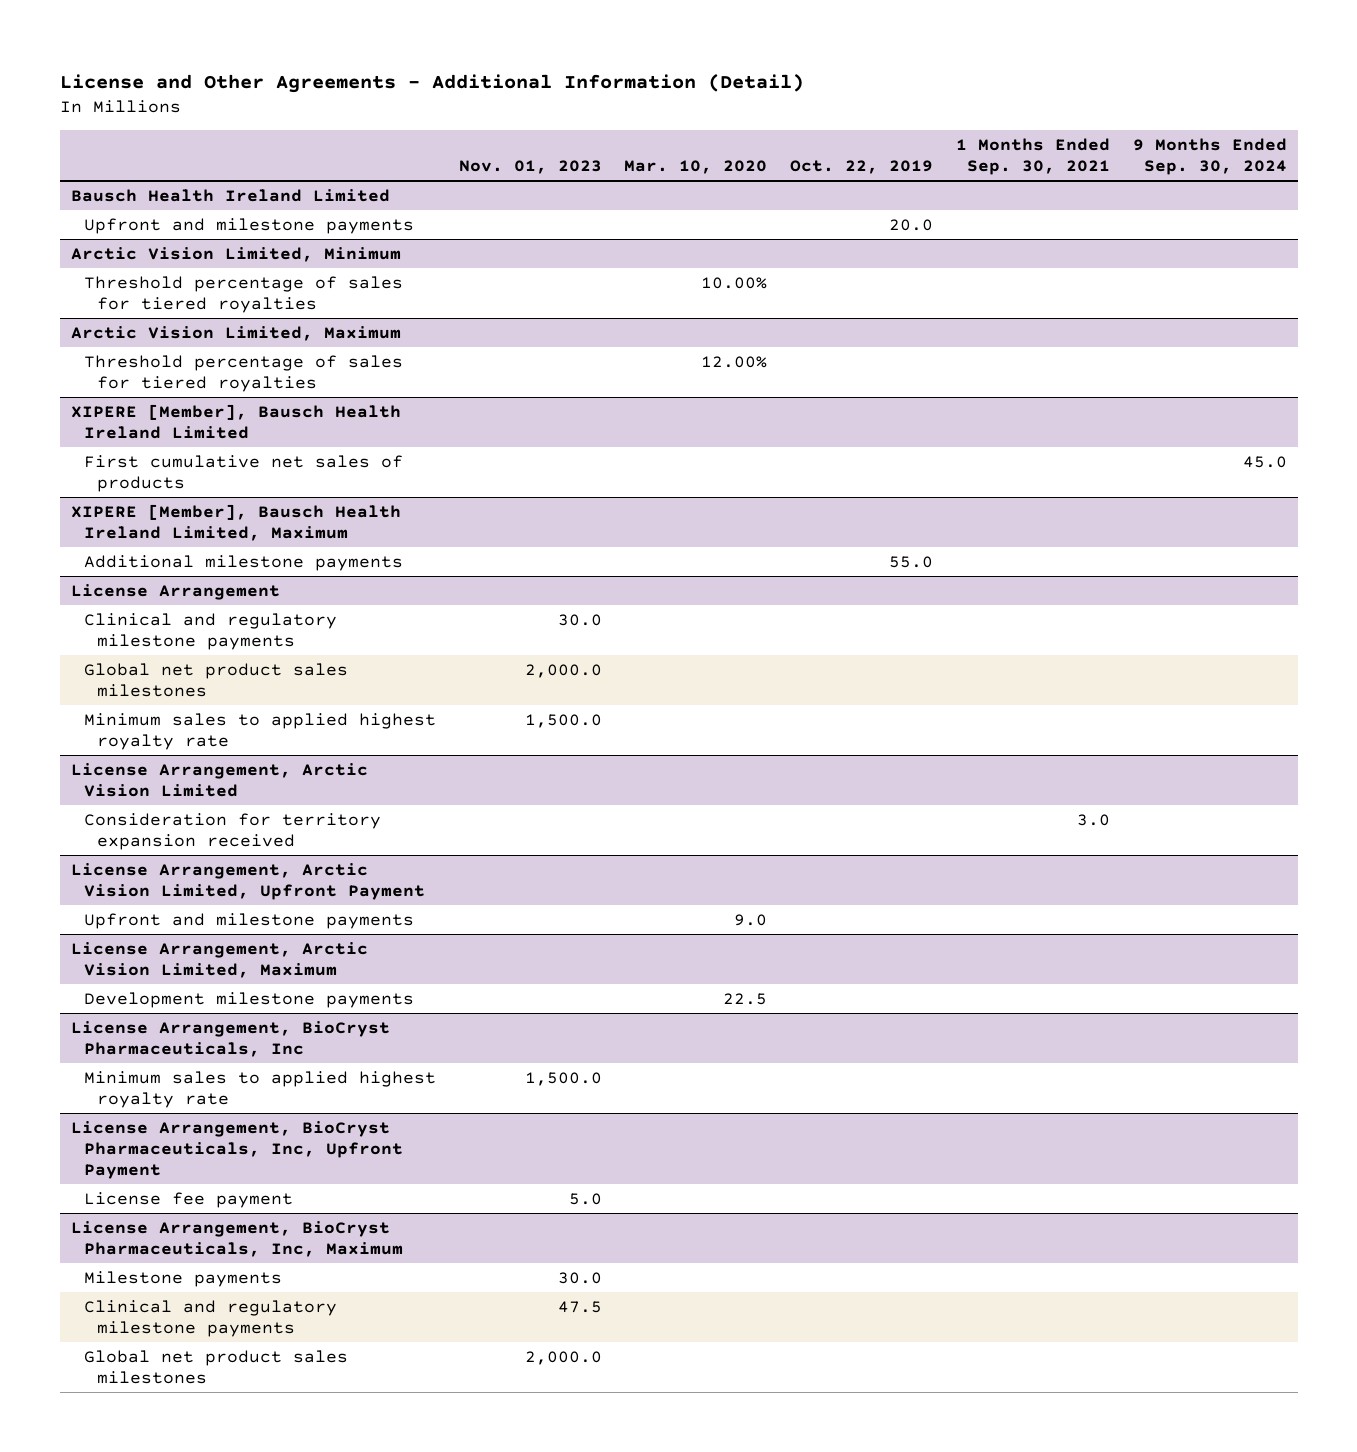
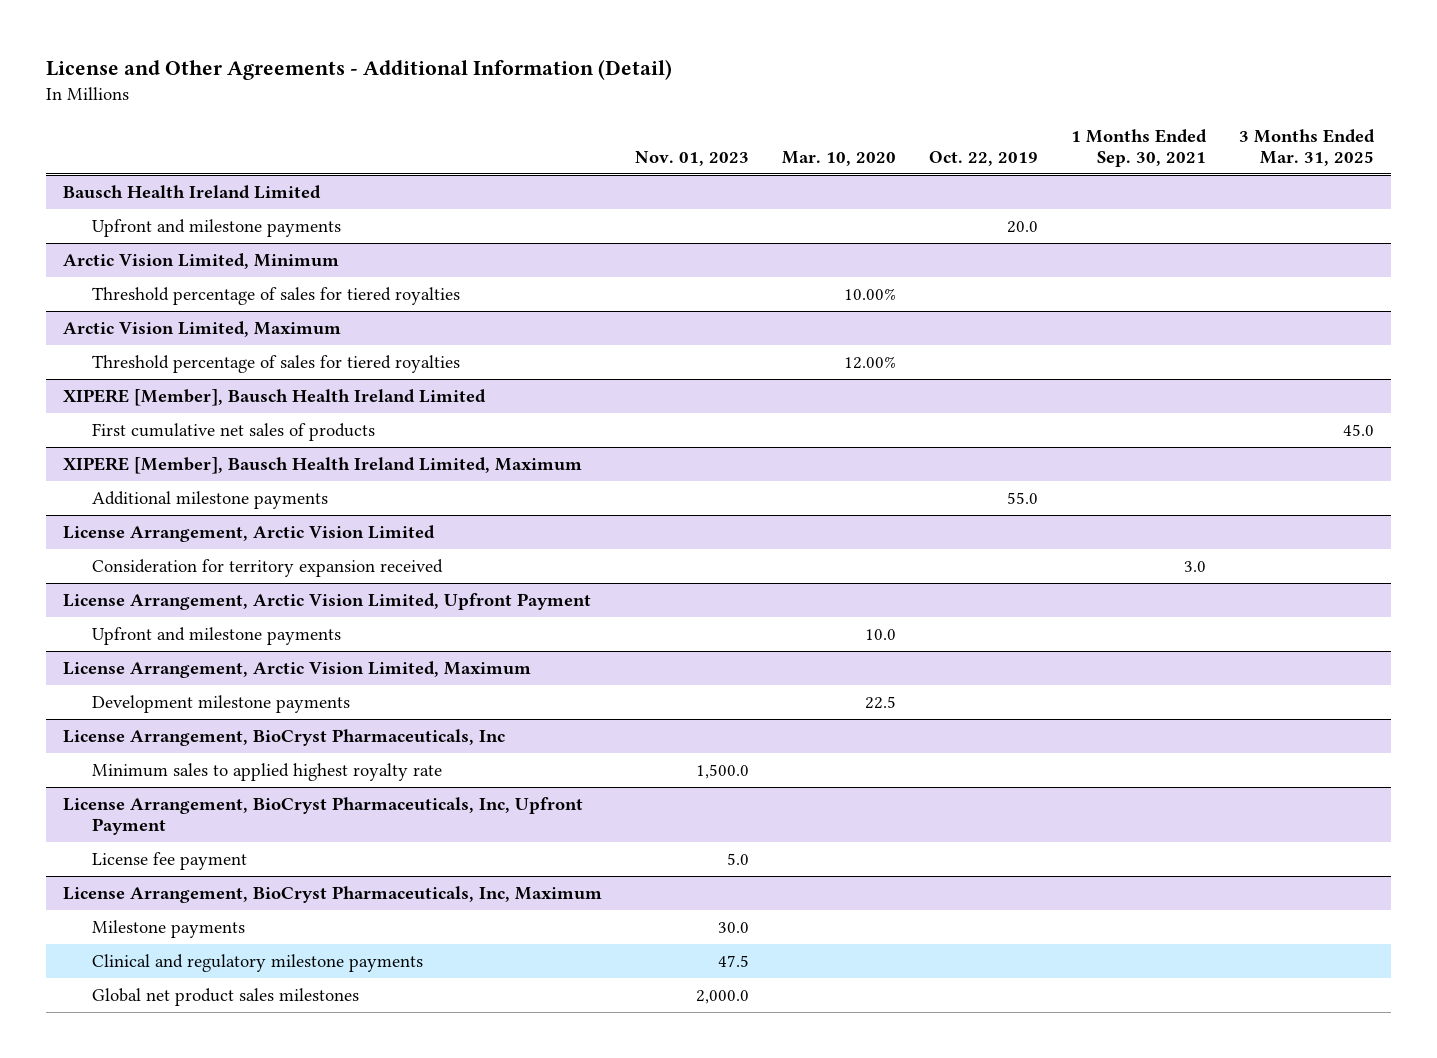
[1132,137,1287,175] 9 Months Ended Sep. 30, 2024 -> none
none -> [1238,128,1375,167] 3 Months Ended Mar. 31, 2025
[70,583,280,600] License Arrangement -> none
[84,612,338,650] Clinical and regulatory milestone payments -> none
[84,662,349,697] Global net product sales milestones -> none
[84,712,437,750] Minimum sales to applied highest royalty rate -> none
[734,913,768,926] 9.0 -> [864,628,896,640] 10.0

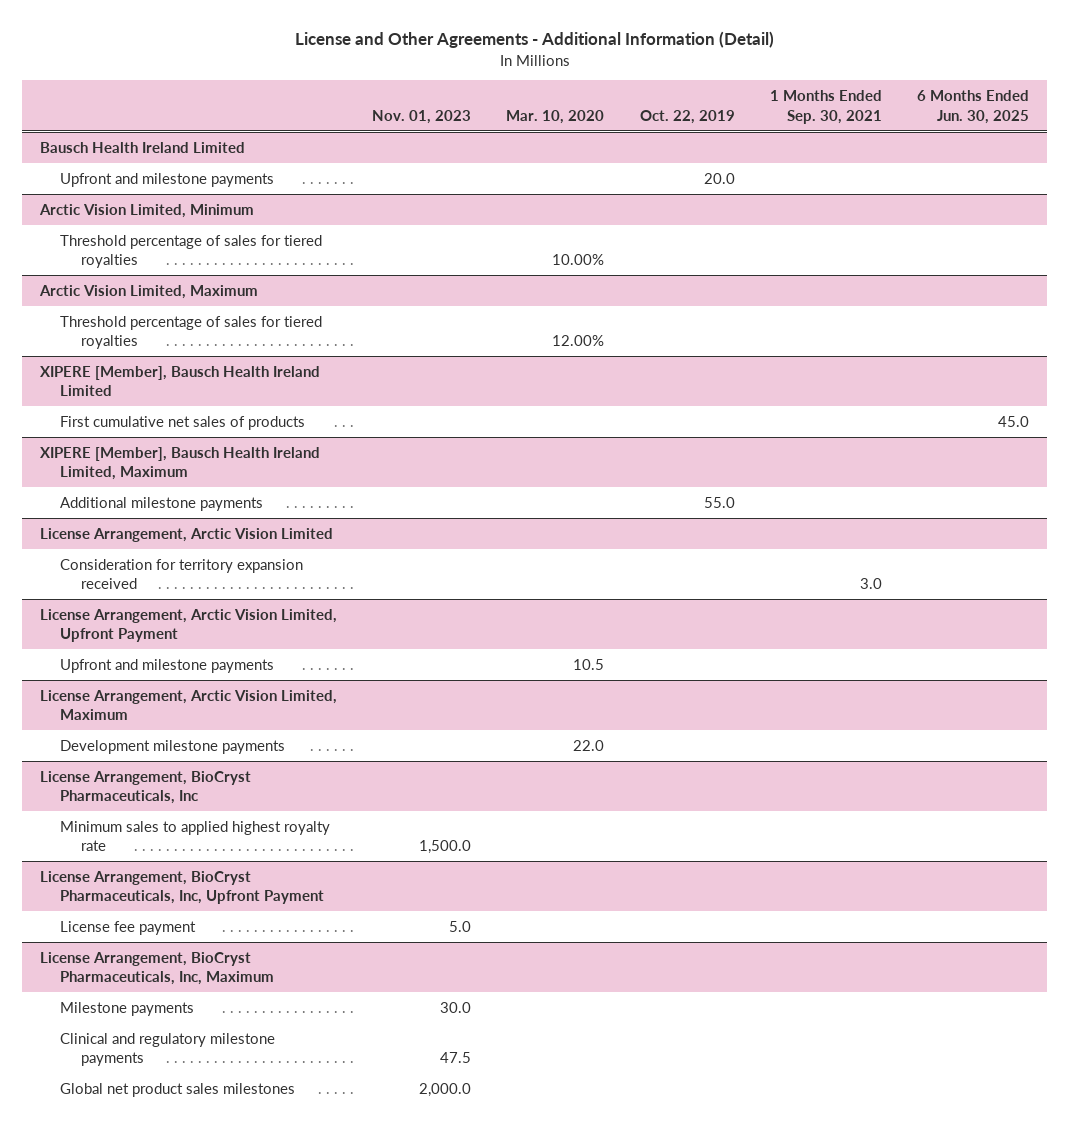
[1238,128,1375,167] 3 Months Ended Mar. 31, 2025 -> none
none -> [917,90,1030,124] 6 Months Ended Jun. 30, 2025
[864,628,896,640] 10.0 -> [573,658,605,670] 10.5
[864,695,896,709] 22.5 -> [573,739,605,751] 22.0

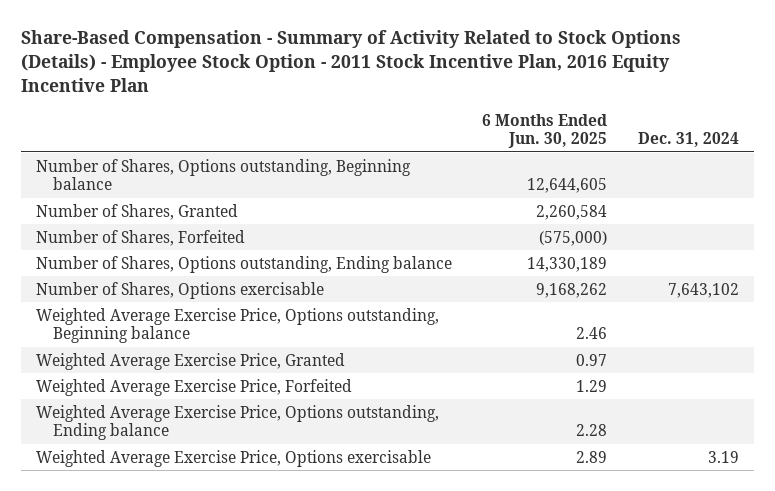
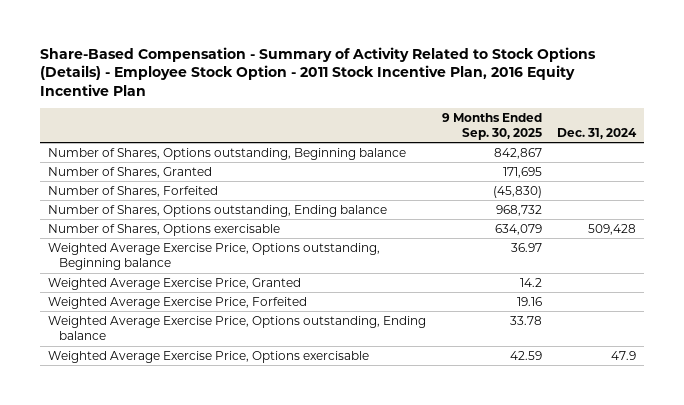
[482,114,608,149] 6 Months Ended Jun. 30, 2025 -> none
none -> [441,112,542,141] 9 Months Ended Sep. 30, 2025
[667,282,739,298] 7,643,102 -> [588,223,637,235] 509,428
[707,450,739,463] 3.19 -> [611,350,637,360] 47.9

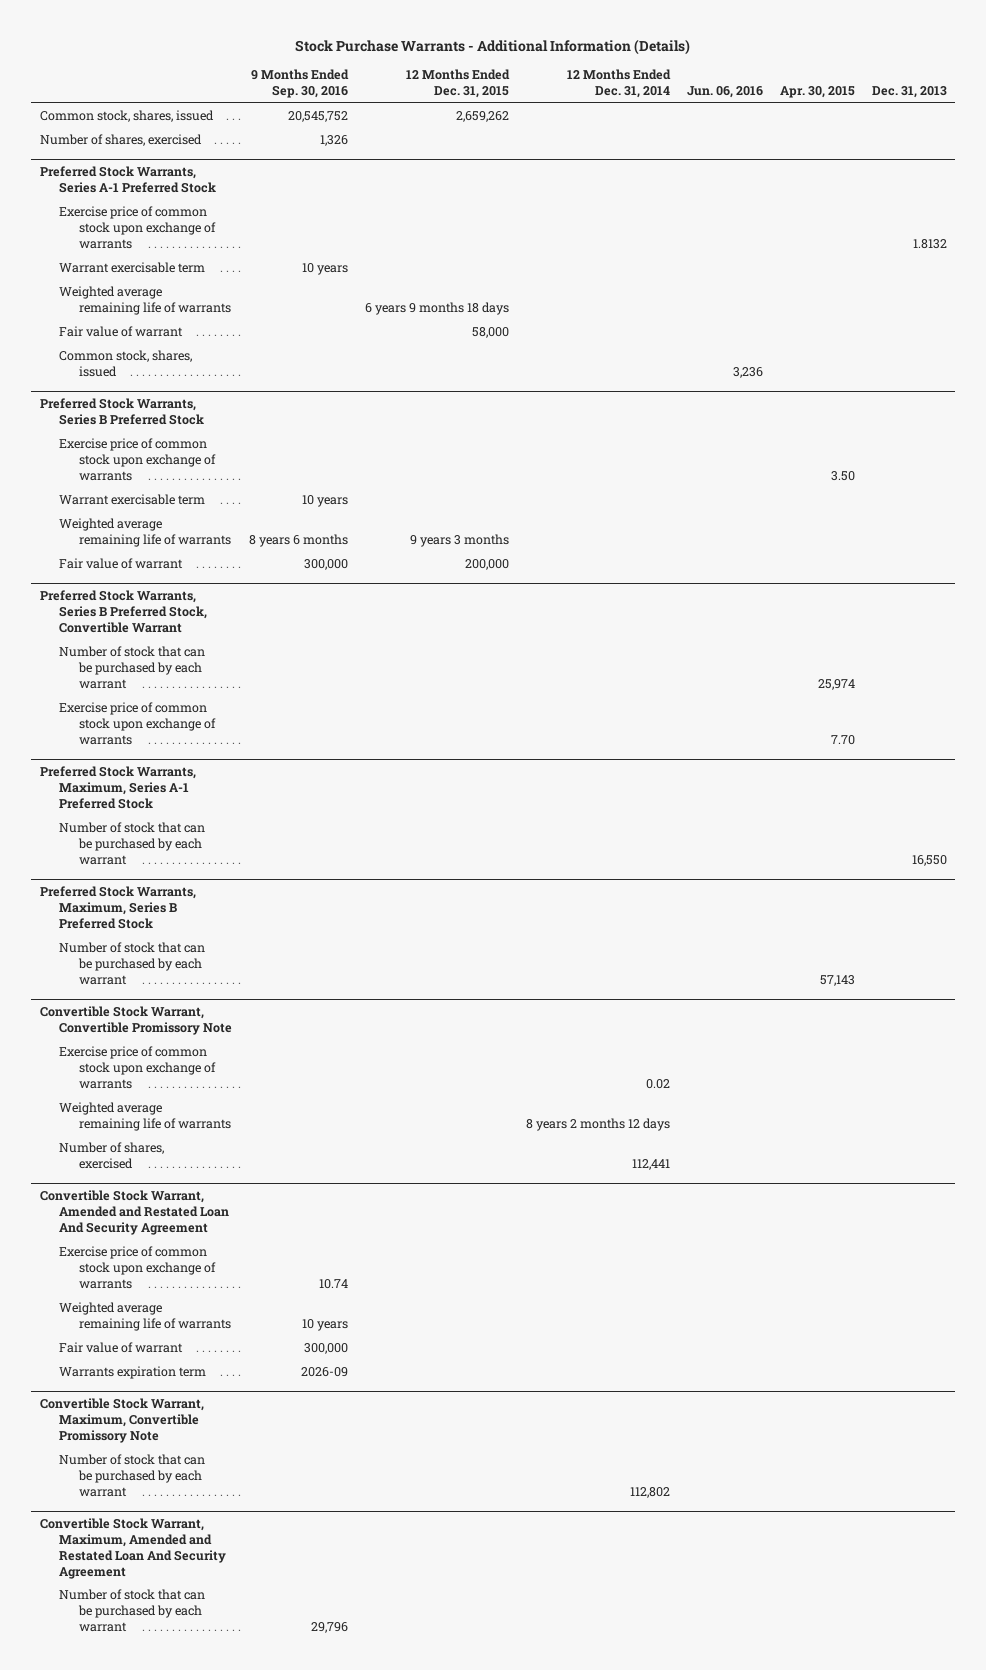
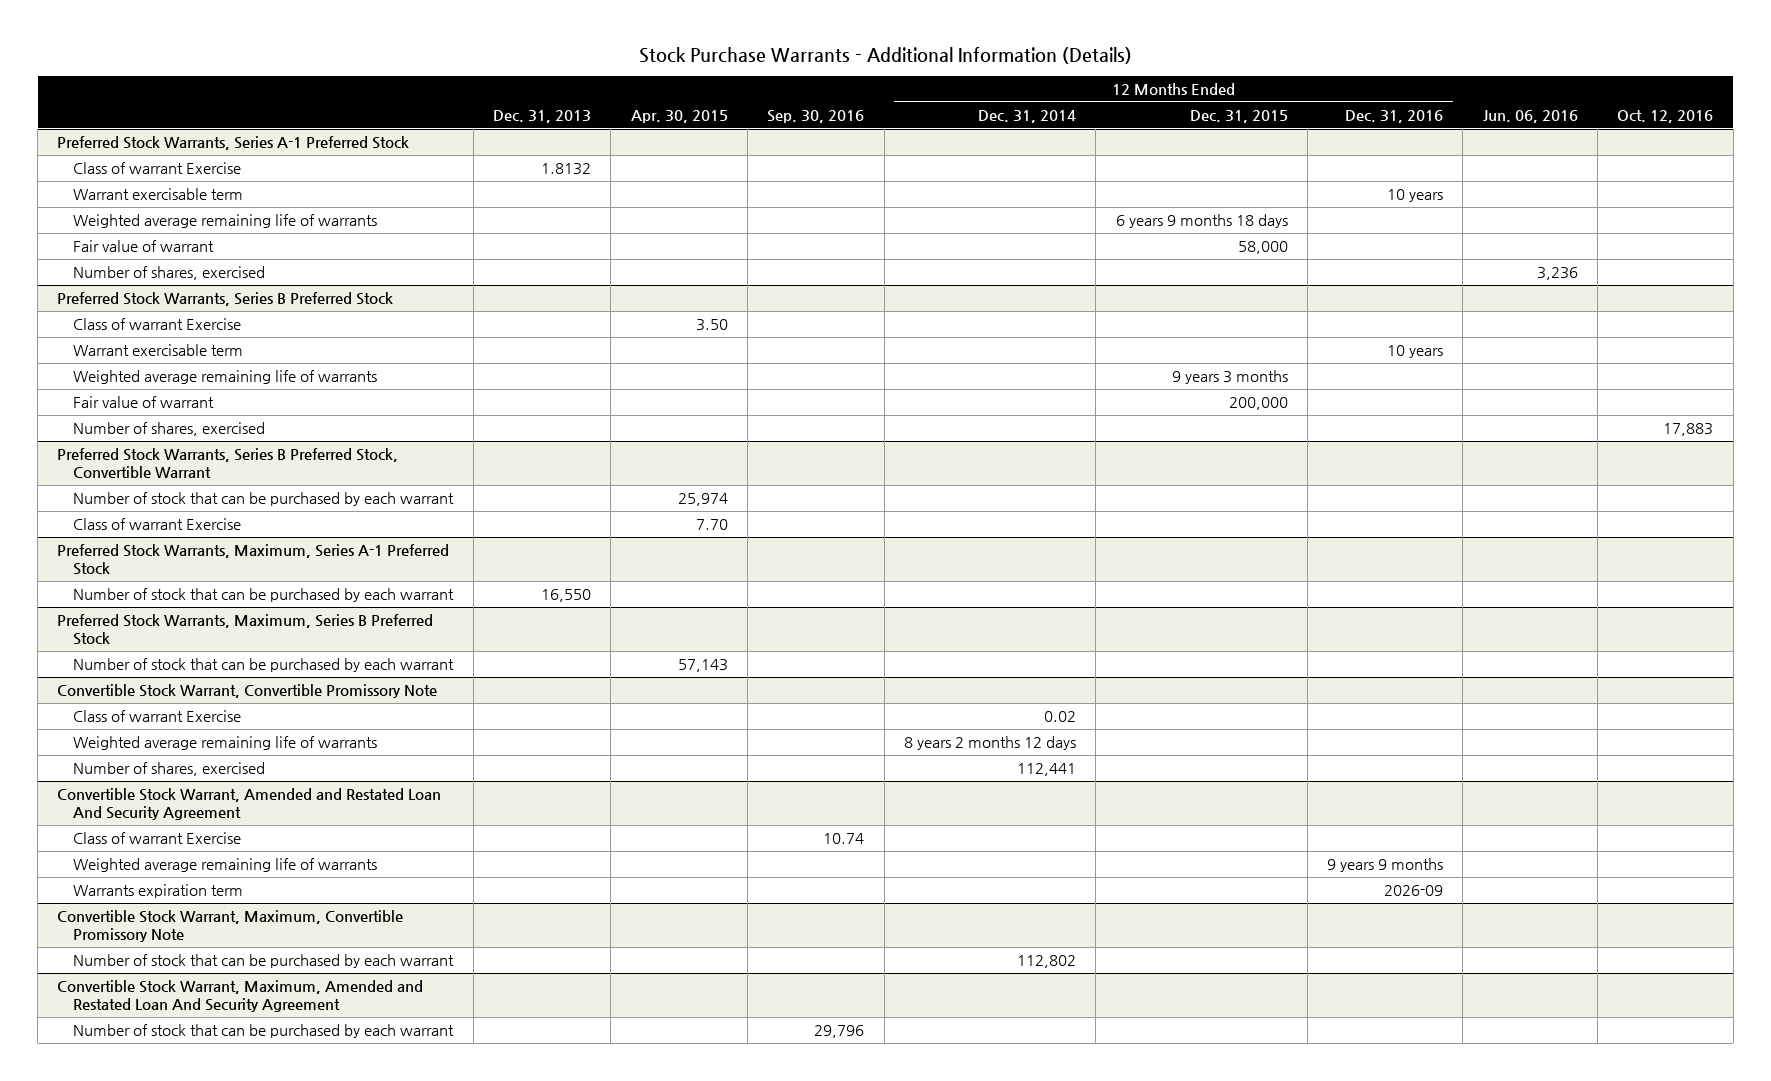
[251,69,350,99] 9 Months Ended Sep. 30, 2016 -> none
none -> [767,109,865,123] Sep. 30, 2016
none -> [1345,109,1444,123] Dec. 31, 2016
none -> [1617,109,1714,123] Oct. 12, 2016
[39,110,214,123] Common stock, shares, issued -> none
[39,134,202,147] Number of shares, exercised -> none
[59,206,216,250] Exercise price of common stock upon exchange of warrants -> [73,162,242,175] Class of warrant Exercise
[59,350,193,378] Common stock, shares, issued -> [73,266,266,281] Number of shares, exercised
[59,438,216,482] Exercise price of common stock upon exchange of warrants -> [73,318,242,331] Class of warrant Exercise
none -> [73,422,266,437] Number of shares, exercised
[59,702,216,746] Exercise price of common stock upon exchange of warrants -> [73,518,242,531] Class of warrant Exercise
[59,1046,216,1090] Exercise price of common stock upon exchange of warrants -> [73,710,242,723] Class of warrant Exercise
[59,1246,216,1290] Exercise price of common stock upon exchange of warrants -> [73,832,242,845] Class of warrant Exercise
[59,1342,184,1354] Fair value of warrant -> none

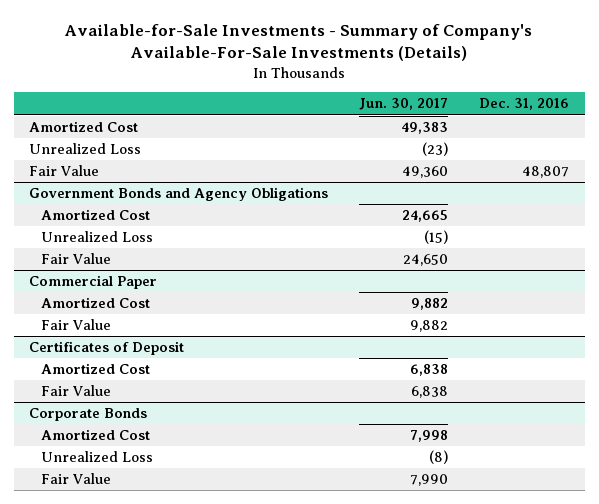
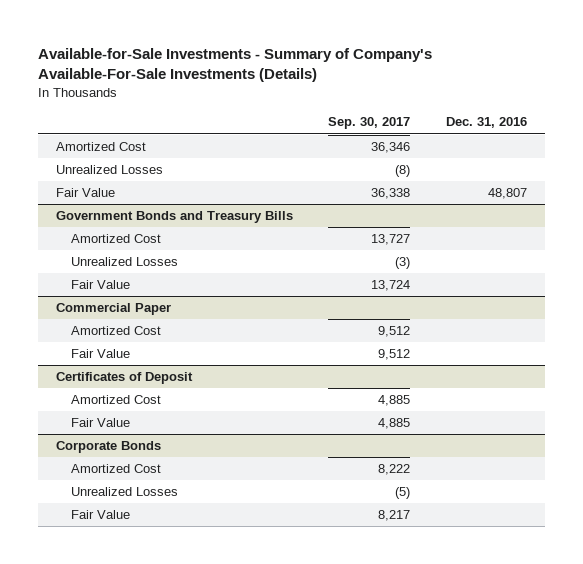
[359,98,449,111] Jun. 30, 2017 -> none
none -> [328,117,411,130] Sep. 30, 2017
[29,143,142,155] Unrealized Loss -> [55,165,163,175] Unrealized Losses
[29,187,329,202] Government Bonds and Agency Obligations -> none
[40,209,150,221] Amortized Cost -> none
[40,231,153,243] Unrealized Loss -> none
[40,253,111,265] Fair Value -> none
none -> [55,211,293,224] Government Bonds and Treasury Bills
none -> [71,234,162,244] Amortized Cost
none -> [71,257,179,267] Unrealized Losses
none -> [71,280,131,290] Fair Value
[40,451,153,463] Unrealized Loss -> [71,487,179,497] Unrealized Losses

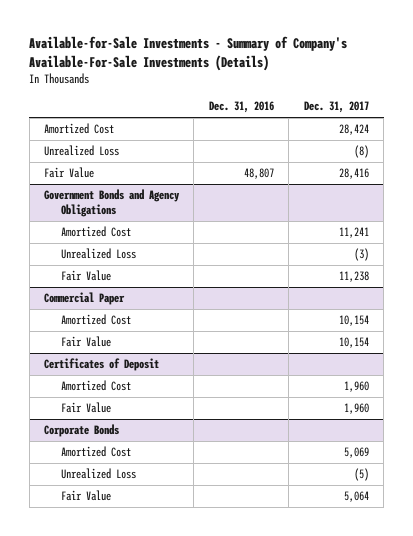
[328,117,411,130] Sep. 30, 2017 -> none
none -> [303,101,369,114] Dec. 31, 2017
[55,165,163,175] Unrealized Losses -> [43,145,119,157] Unrealized Loss
[55,211,293,224] Government Bonds and Treasury Bills -> none
[71,234,162,244] Amortized Cost -> none
[71,257,179,267] Unrealized Losses -> none
[71,280,131,290] Fair Value -> none
none -> [43,189,180,218] Government Bonds and Agency Obligations
none -> [60,226,131,238] Amortized Cost
none -> [60,248,136,260] Unrealized Loss
none -> [60,270,111,282] Fair Value
[71,487,179,497] Unrealized Losses -> [60,468,136,480] Unrealized Loss

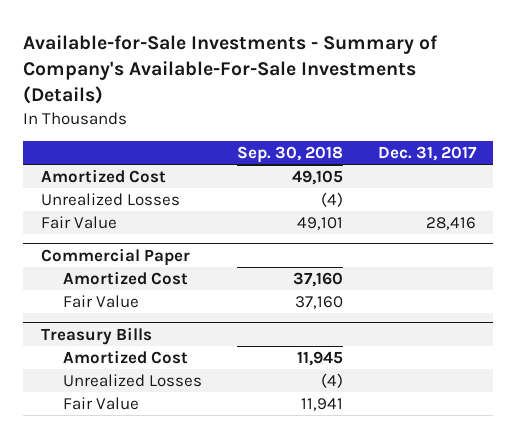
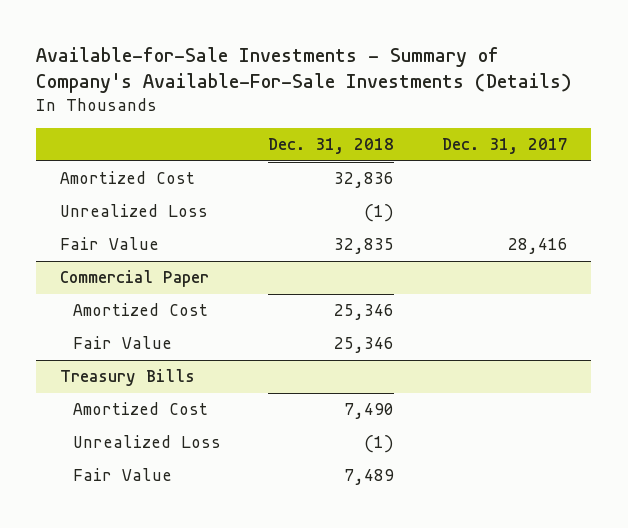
[236,145,343,163] Sep. 30, 2018 -> none
none -> [268,138,395,155] Dec. 31, 2018
[40,193,180,207] Unrealized Losses -> [60,204,209,218] Unrealized Loss
[62,374,202,388] Unrealized Losses -> [72,435,221,449] Unrealized Loss

